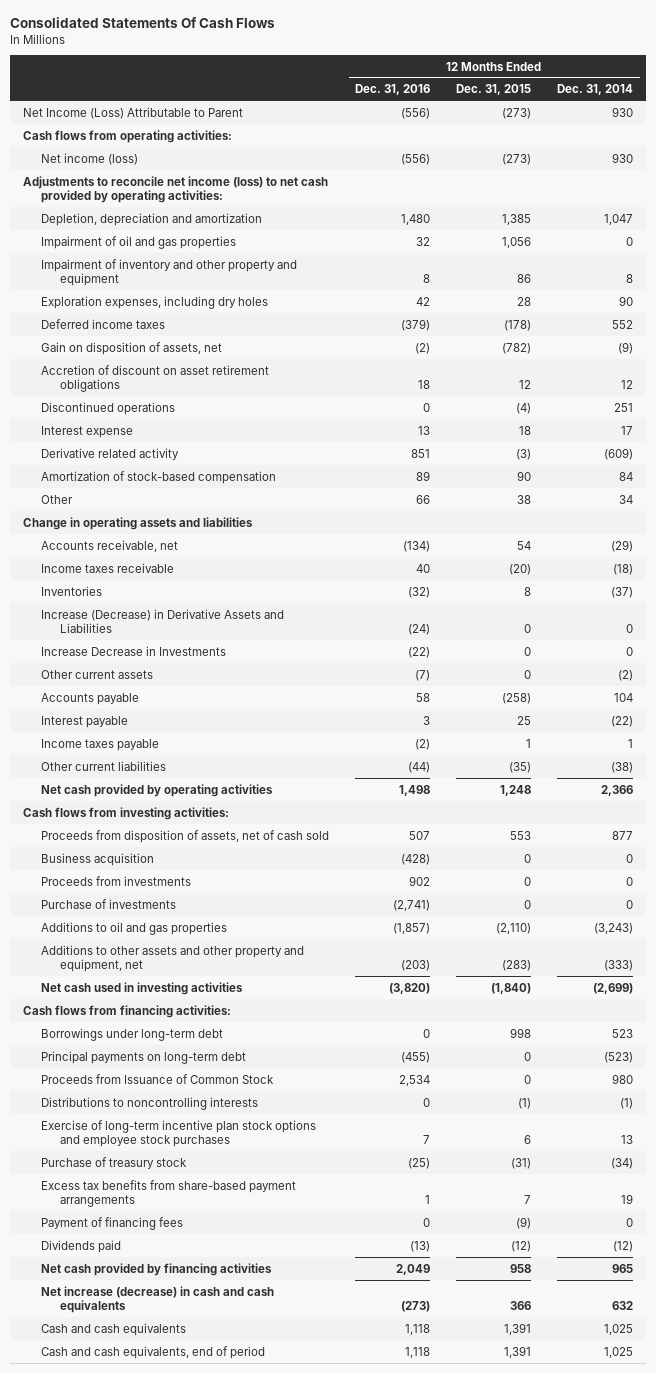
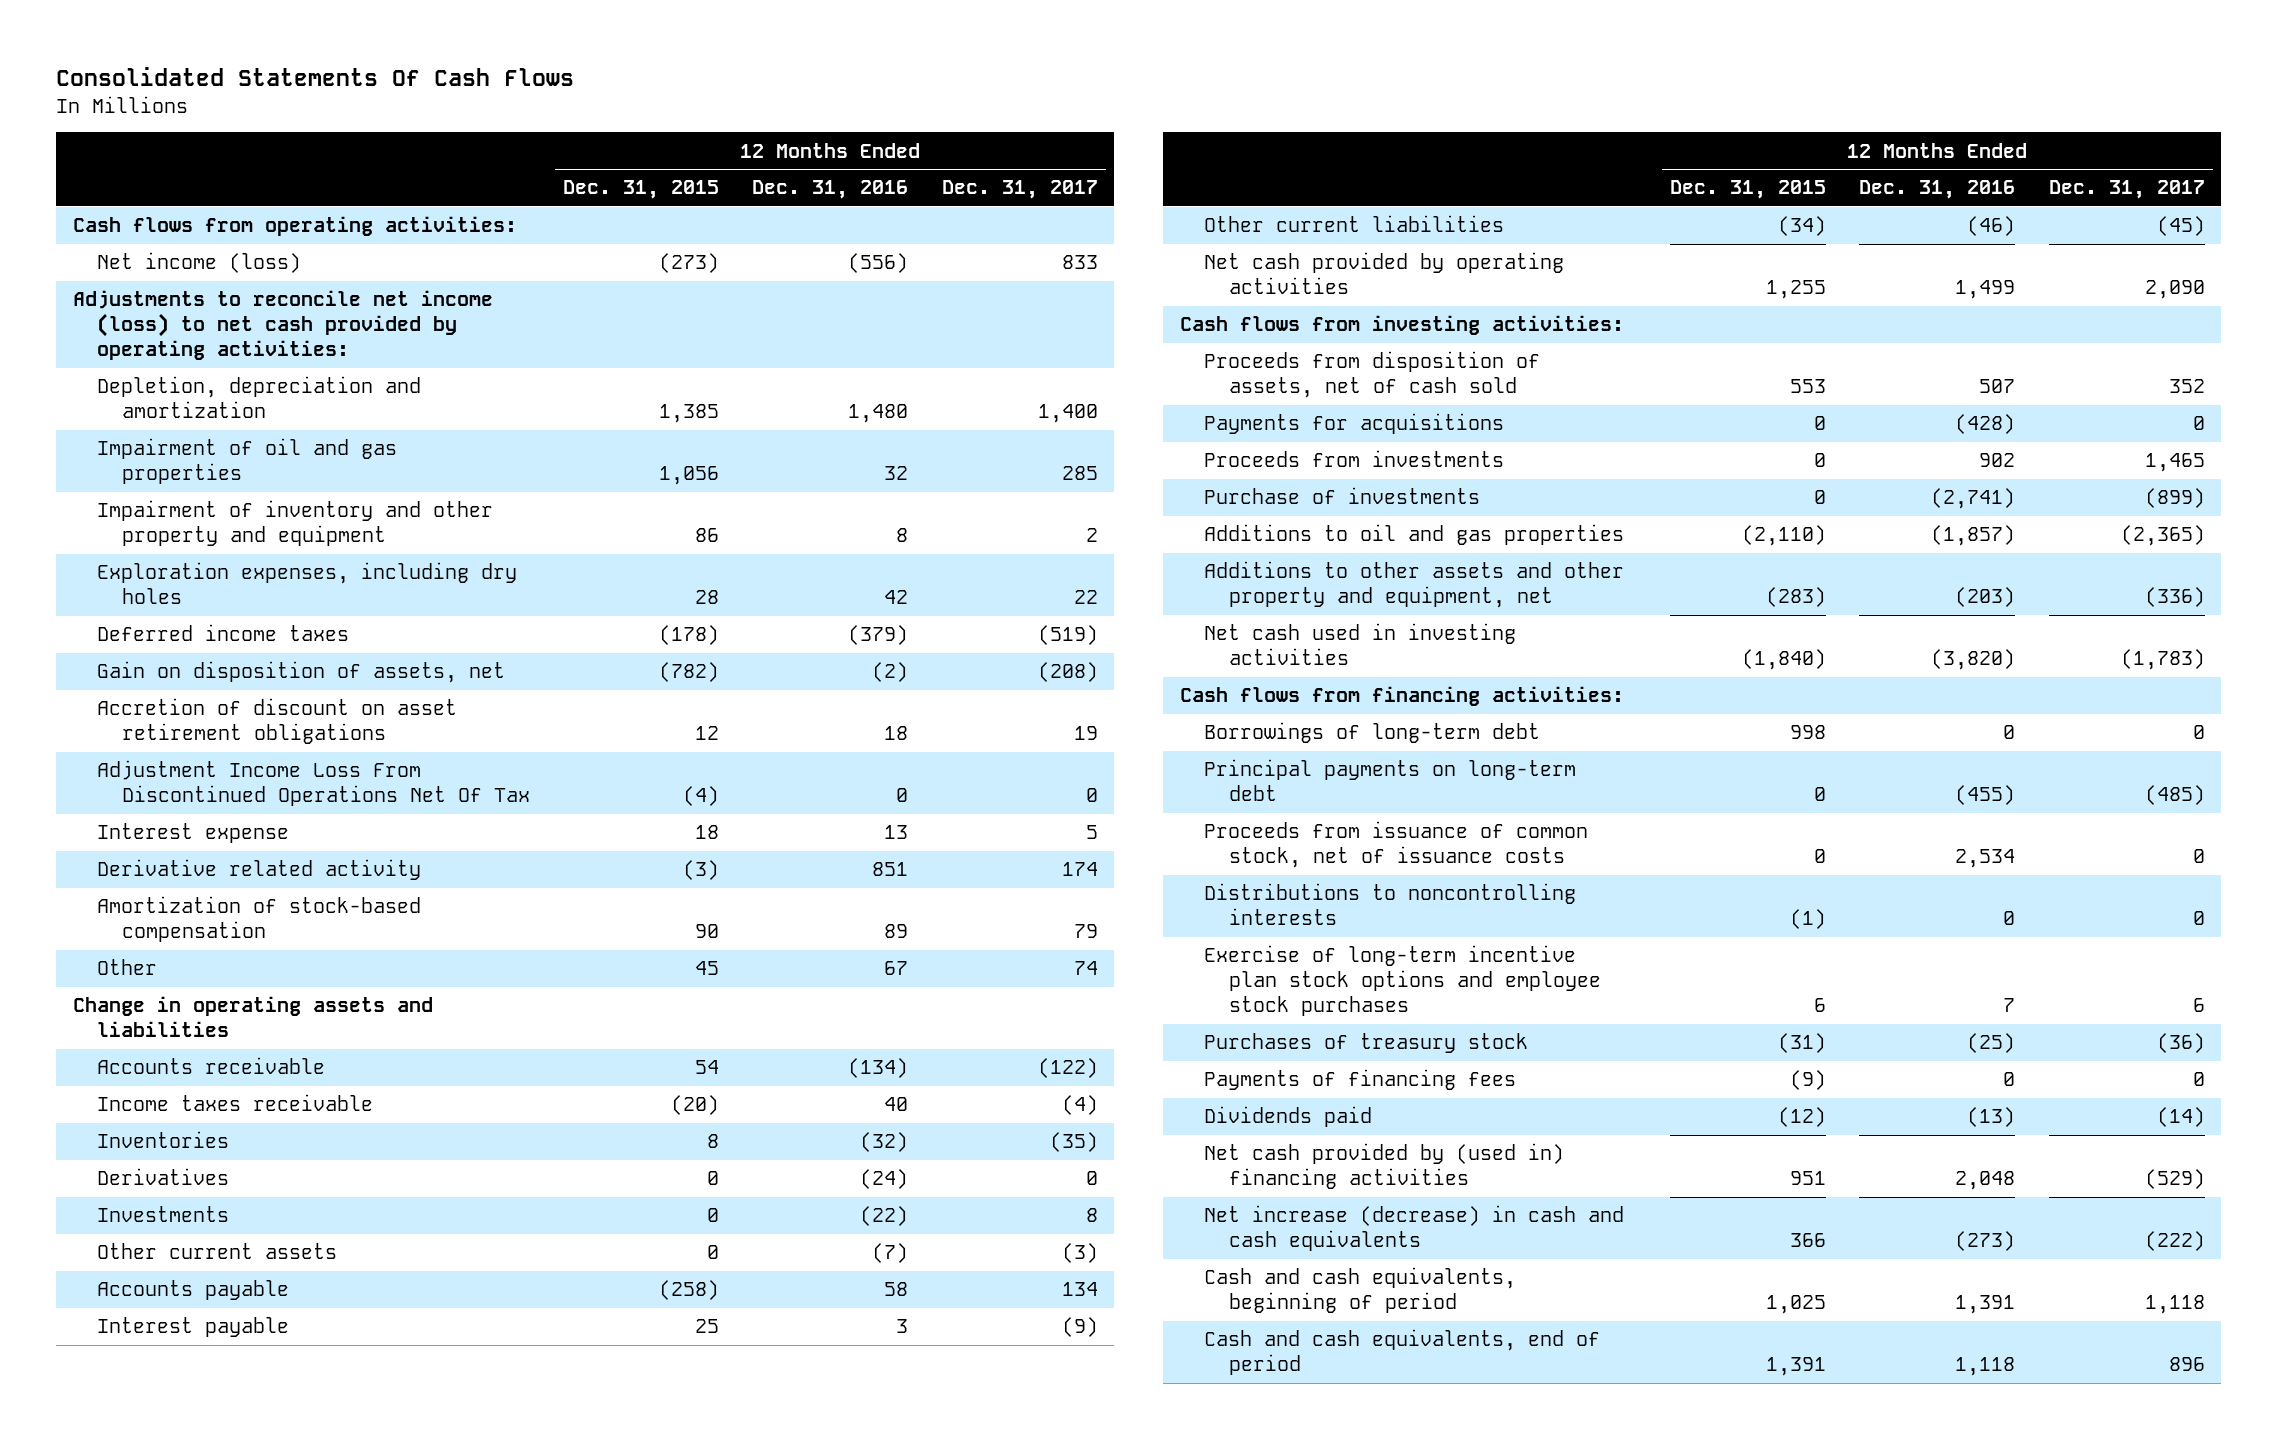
[557,84,634,96] Dec. 31, 2014 -> none
none -> [941,180,1098,200] Dec. 31, 2017
[22,106,243,119] Net Income (Loss) Attributable to Parent -> none
[41,401,176,415] Discontinued operations -> [97,760,530,807] Adjustment Income Loss From Discontinued Operations Net Of Tax
[416,494,431,504] 66 -> [884,961,909,976] 67
[517,494,532,504] 38 -> [695,961,720,976] 45
[41,539,179,552] Accounts receivable, net -> [97,1057,326,1075] Accounts receivable
[41,608,285,633] Increase (Decrease) in Derivative Assets and Liabilities -> [97,1168,230,1186] Derivatives
[41,645,227,656] Increase Decrease in Investments -> [97,1206,230,1223] Investments
[41,738,160,751] Income taxes payable -> none
[408,761,431,773] (44) -> [1967,216,2016,237] (46)
[509,761,532,773] (35) -> [1778,216,1827,237] (34)
[399,784,431,796] 1,498 -> [1955,280,2016,300] 1,499
[500,784,532,796] 1,248 -> [1766,280,1827,300] 1,255
[41,852,155,866] Business acquisition -> [1204,413,1505,435] Payments for acquisitions
[41,1027,224,1041] Borrowings under long-term debt -> [1204,722,1541,744] Borrowings of long-term debt
[41,1073,275,1084] Proceeds from Issuance of Common Stock -> [1204,821,1589,869] Proceeds from issuance of common stock, net of issuance costs
[41,1179,297,1207] Excess tax benefits from share-based payment arrangements -> none
[41,1156,188,1169] Purchase of treasury stock -> [1204,1033,1529,1054] Purchases of treasury stock
[41,1216,184,1230] Payment of financing fees -> [1204,1069,1517,1091] Payments of financing fees
[41,1262,273,1276] Net cash provided by financing activities -> [1204,1143,1565,1190] Net cash provided by (used in) financing activities
[396,1263,431,1275] 2,049 -> [1955,1171,2016,1191] 2,048
[510,1263,532,1273] 958 -> [1790,1171,1827,1186] 951
[41,1322,187,1336] Cash and cash equivalents -> [1204,1267,1517,1314] Cash and cash equivalents, beginning of period
[405,1323,431,1335] 1,118 -> [1955,1295,2016,1315] 1,391
[504,1322,532,1335] 1,391 -> [1766,1295,1827,1315] 1,025

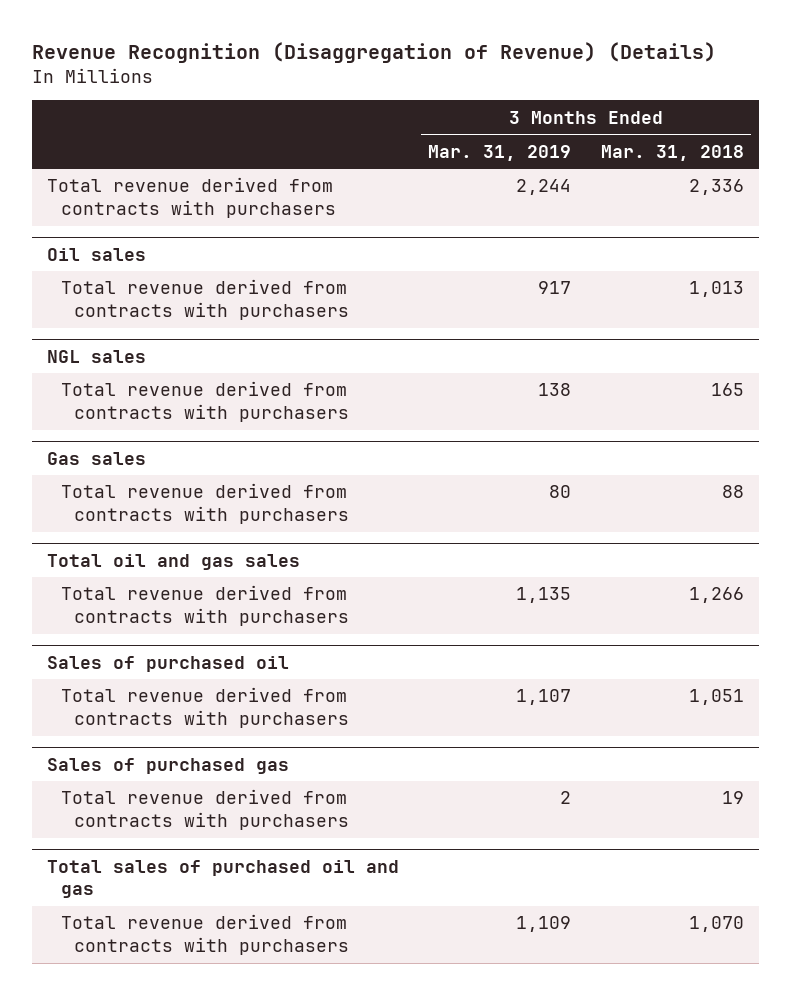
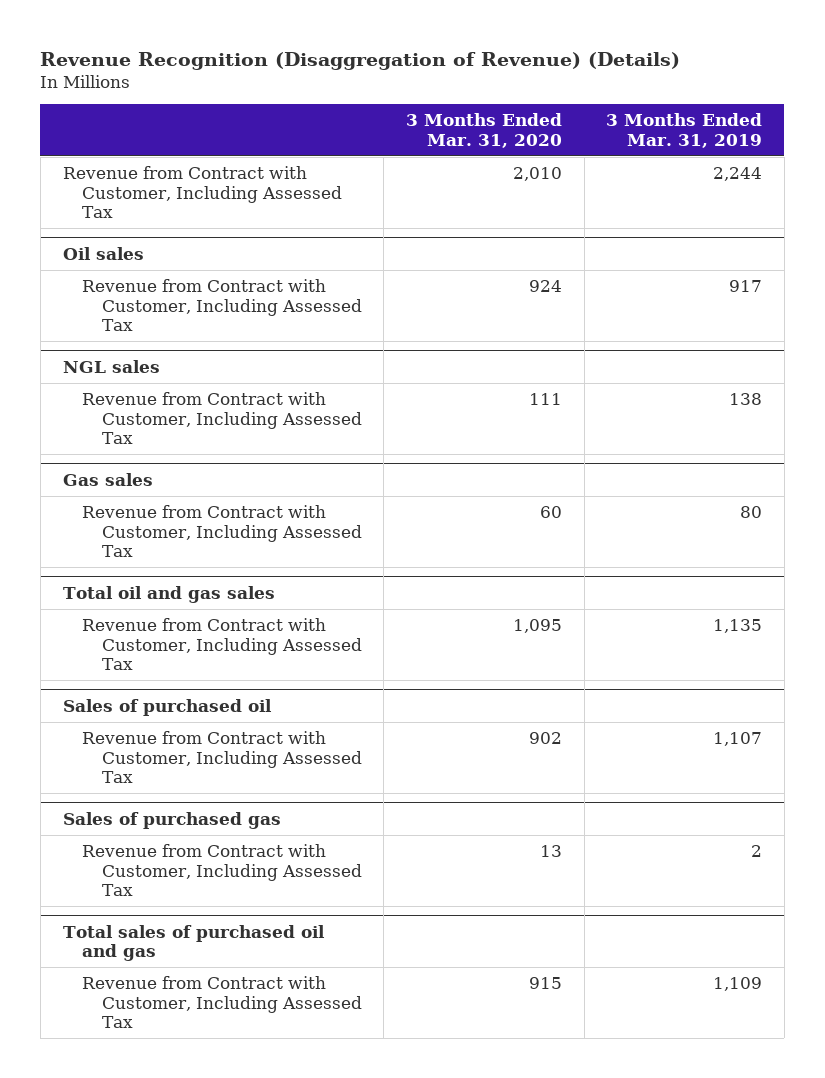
[600,144,744,161] Mar. 31, 2018 -> none
none -> [405,113,562,148] 3 Months Ended Mar. 31, 2020
[46,177,336,218] Total revenue derived from contracts with purchasers -> [62,166,343,219] Revenue from Contract with Customer, Including Assessed Tax
[60,279,350,320] Total revenue derived from contracts with purchasers -> [82,279,362,332] Revenue from Contract with Customer, Including Assessed Tax
[60,381,350,422] Total revenue derived from contracts with purchasers -> [82,392,362,445] Revenue from Contract with Customer, Including Assessed Tax
[60,483,350,524] Total revenue derived from contracts with purchasers -> [82,505,362,558] Revenue from Contract with Customer, Including Assessed Tax
[60,585,350,626] Total revenue derived from contracts with purchasers -> [82,618,362,671] Revenue from Contract with Customer, Including Assessed Tax
[60,687,350,728] Total revenue derived from contracts with purchasers -> [82,731,362,784] Revenue from Contract with Customer, Including Assessed Tax
[60,789,350,830] Total revenue derived from contracts with purchasers -> [82,844,362,897] Revenue from Contract with Customer, Including Assessed Tax
[60,914,350,955] Total revenue derived from contracts with purchasers -> [82,976,362,1029] Revenue from Contract with Customer, Including Assessed Tax

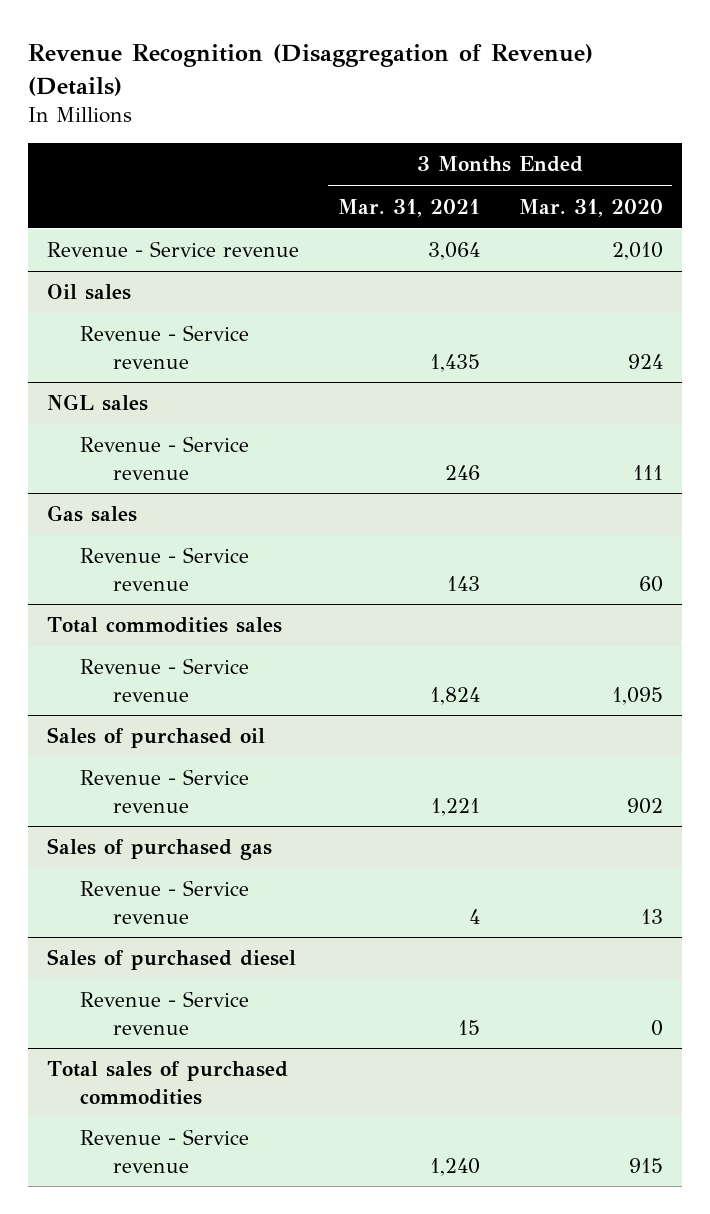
[606,113,763,148] 3 Months Ended Mar. 31, 2019 -> none
none -> [337,198,480,217] Mar. 31, 2021
[62,166,343,219] Revenue from Contract with Customer, Including Assessed Tax -> [47,241,300,258] Revenue - Service revenue
[82,279,362,332] Revenue from Contract with Customer, Including Assessed Tax -> [80,325,250,369] Revenue - Service revenue
[82,392,362,445] Revenue from Contract with Customer, Including Assessed Tax -> [80,436,250,480] Revenue - Service revenue
[82,505,362,558] Revenue from Contract with Customer, Including Assessed Tax -> [80,547,250,591] Revenue - Service revenue
[62,585,275,603] Total oil and gas sales -> [47,617,283,634] Total commodities sales
[82,618,362,671] Revenue from Contract with Customer, Including Assessed Tax -> [80,658,250,702] Revenue - Service revenue
[82,731,362,784] Revenue from Contract with Customer, Including Assessed Tax -> [80,769,250,813] Revenue - Service revenue
[82,844,362,897] Revenue from Contract with Customer, Including Assessed Tax -> [80,880,250,924] Revenue - Service revenue
none -> [47,949,297,971] Sales of purchased diesel
none -> [80,991,250,1035] Revenue - Service revenue
[62,924,325,962] Total sales of purchased oil and gas -> [47,1061,289,1105] Total sales of purchased commodities
[82,976,362,1029] Revenue from Contract with Customer, Including Assessed Tax -> [80,1129,250,1173] Revenue - Service revenue

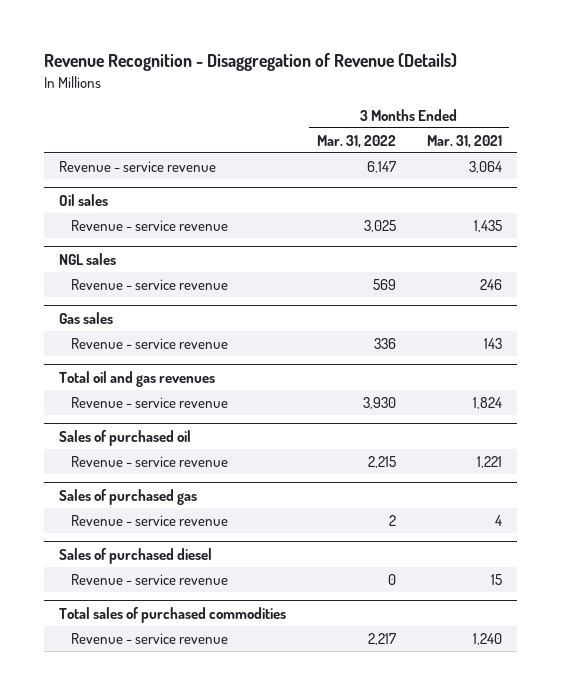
[28,43,594,96] Revenue Recognition (Disaggregation of Revenue) (Details) -> [43,53,457,72] Revenue Recognition - Disaggregation of Revenue (Details)
[518,198,663,217] Mar. 31, 2020 -> none
none -> [317,134,397,148] Mar. 31, 2022
[47,241,300,258] Revenue - Service revenue -> [59,160,217,172] Revenue - service revenue
[80,325,250,369] Revenue - Service revenue -> [71,219,229,231] Revenue - service revenue
[80,436,250,480] Revenue - Service revenue -> [71,278,229,290] Revenue - service revenue
[80,547,250,591] Revenue - Service revenue -> [71,337,229,349] Revenue - service revenue
[47,617,283,634] Total commodities sales -> [59,370,216,387] Total oil and gas revenues
[80,658,250,702] Revenue - Service revenue -> [71,396,229,408] Revenue - service revenue
[80,769,250,813] Revenue - Service revenue -> [71,455,229,467] Revenue - service revenue
[80,880,250,924] Revenue - Service revenue -> [71,514,229,526] Revenue - service revenue
[80,991,250,1035] Revenue - Service revenue -> [71,573,229,585] Revenue - service revenue
[80,1129,250,1173] Revenue - Service revenue -> [71,632,229,644] Revenue - service revenue

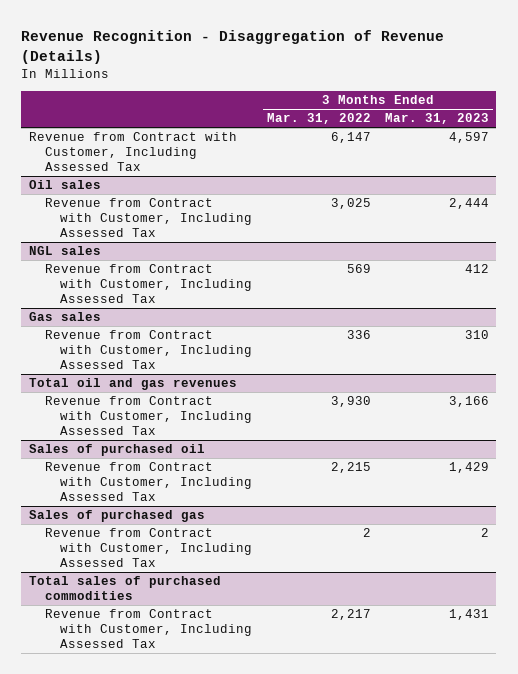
[426,134,502,148] Mar. 31, 2021 -> none
none -> [385,113,490,125] Mar. 31, 2023
[59,160,217,172] Revenue - service revenue -> [28,132,237,172] Revenue from Contract with Customer, Including Assessed Tax
[71,219,229,231] Revenue - service revenue -> [44,198,253,238] Revenue from Contract with Customer, Including Assessed Tax
[71,278,229,290] Revenue - service revenue -> [44,264,253,304] Revenue from Contract with Customer, Including Assessed Tax
[71,337,229,349] Revenue - service revenue -> [44,330,253,370] Revenue from Contract with Customer, Including Assessed Tax
[71,396,229,408] Revenue - service revenue -> [44,396,253,436] Revenue from Contract with Customer, Including Assessed Tax
[71,455,229,467] Revenue - service revenue -> [44,462,253,502] Revenue from Contract with Customer, Including Assessed Tax
[59,547,213,564] Sales of purchased diesel -> none
[71,573,229,585] Revenue - service revenue -> none
[71,514,229,526] Revenue - service revenue -> [44,528,253,568] Revenue from Contract with Customer, Including Assessed Tax
[71,632,229,644] Revenue - service revenue -> [44,609,253,649] Revenue from Contract with Customer, Including Assessed Tax

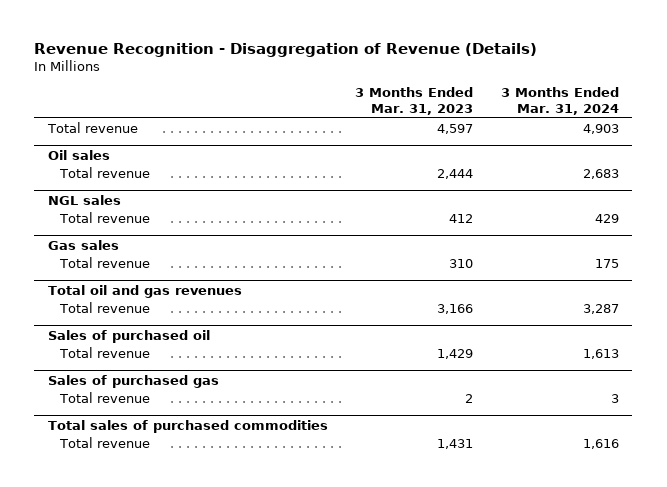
[266,113,371,125] Mar. 31, 2022 -> none
none -> [500,87,619,115] 3 Months Ended Mar. 31, 2024
[28,132,237,172] Revenue from Contract with Customer, Including Assessed Tax -> [47,121,139,133] Total revenue
[44,198,253,238] Revenue from Contract with Customer, Including Assessed Tax -> [58,166,150,178] Total revenue
[44,264,253,304] Revenue from Contract with Customer, Including Assessed Tax -> [58,211,150,223] Total revenue
[44,330,253,370] Revenue from Contract with Customer, Including Assessed Tax -> [58,256,150,268] Total revenue
[44,396,253,436] Revenue from Contract with Customer, Including Assessed Tax -> [58,301,150,313] Total revenue
[44,462,253,502] Revenue from Contract with Customer, Including Assessed Tax -> [58,346,150,358] Total revenue
[44,528,253,568] Revenue from Contract with Customer, Including Assessed Tax -> [58,391,150,403] Total revenue
[44,609,253,649] Revenue from Contract with Customer, Including Assessed Tax -> [58,436,150,448] Total revenue

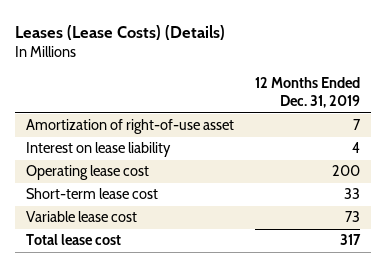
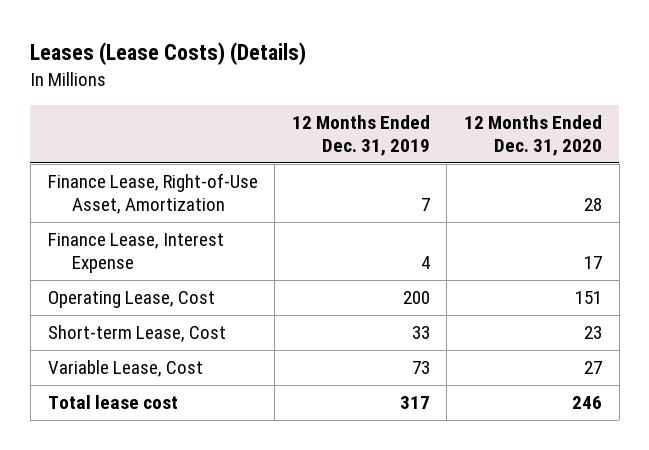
none -> [463,115,602,157] 12 Months Ended Dec. 31, 2020
[26,119,235,135] Amortization of right-of-use asset -> [47,173,258,215] Finance Lease, Right-of-Use Asset, Amortization
[26,142,172,158] Interest on lease liability -> [47,233,224,274] Finance Lease, Interest Expense
[26,165,150,181] Operating lease cost -> [47,291,215,309] Operating Lease, Cost
[26,188,159,200] Short-term lease cost -> [47,325,226,343] Short-term Lease, Cost
[26,211,138,223] Variable lease cost -> [47,360,203,378] Variable Lease, Cost

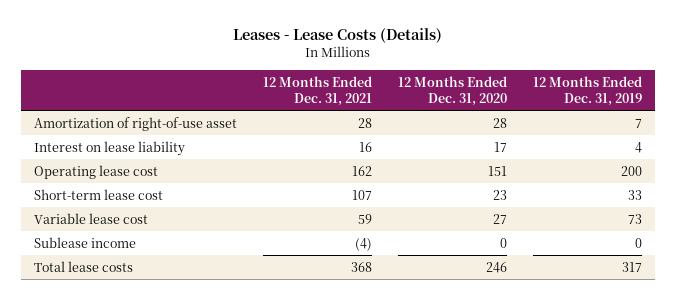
[30,42,307,66] Leases (Lease Costs) (Details) -> [232,28,442,44] Leases - Lease Costs (Details)
none -> [262,75,372,106] 12 Months Ended Dec. 31, 2021
[47,173,258,215] Finance Lease, Right-of-Use Asset, Amortization -> [34,116,238,131] Amortization of right-of-use asset
[47,233,224,274] Finance Lease, Interest Expense -> [34,140,186,156] Interest on lease liability
[47,291,215,309] Operating Lease, Cost -> [34,164,159,179] Operating lease cost
[47,325,226,343] Short-term Lease, Cost -> [34,188,164,200] Short-term lease cost
[47,360,203,378] Variable Lease, Cost -> [34,212,149,224] Variable lease cost
none -> [34,236,137,248] Sublease income
[47,395,178,410] Total lease cost -> [34,260,134,272] Total lease costs

